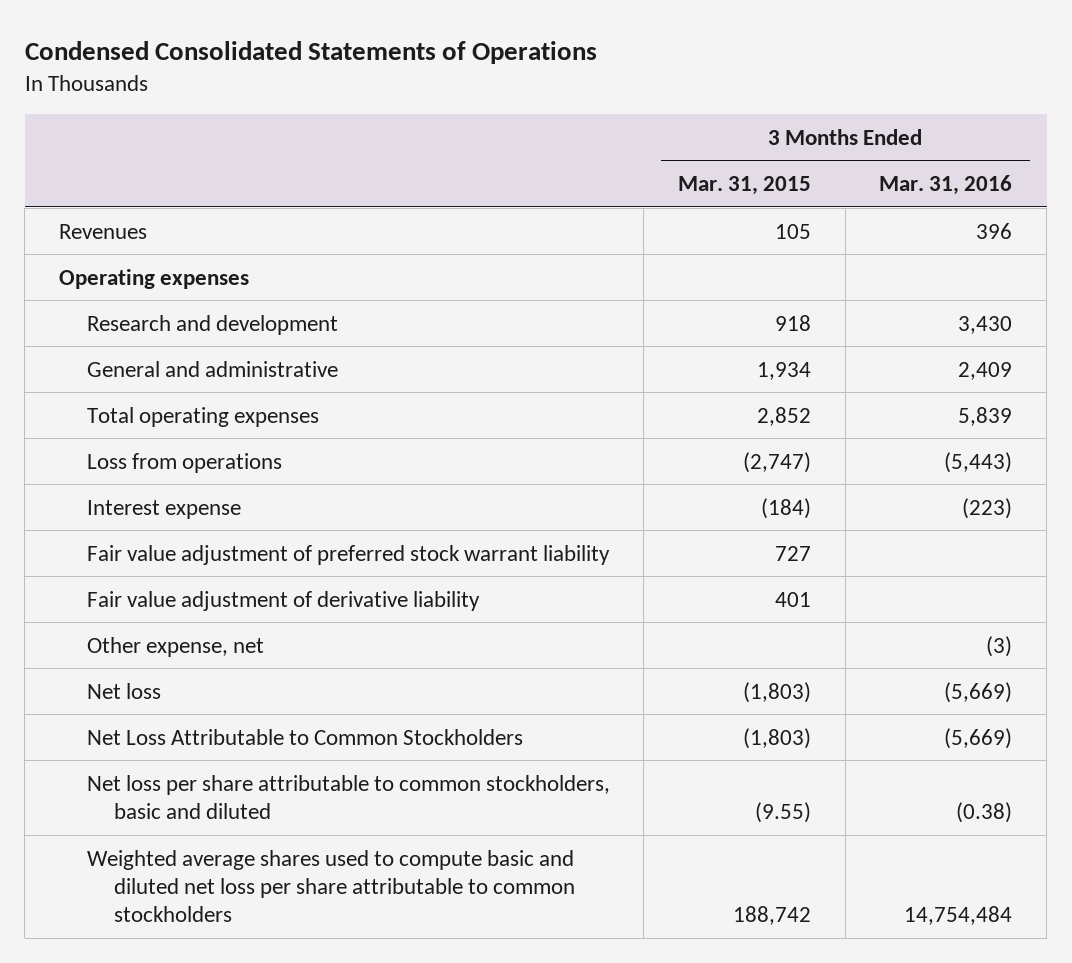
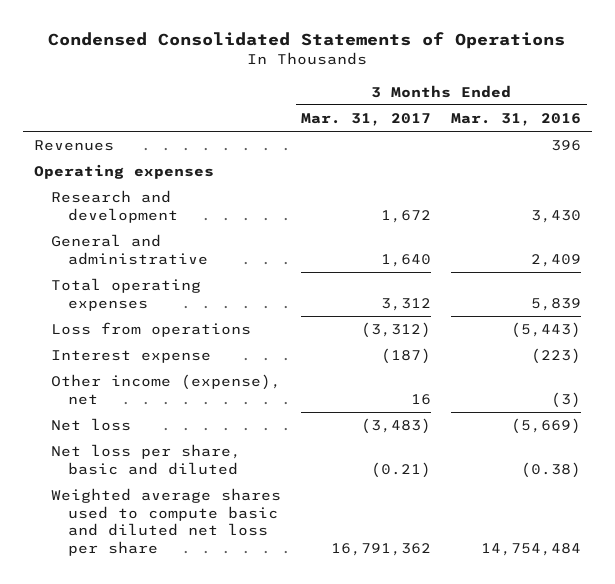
[677,175,811,195] Mar. 31, 2015 -> none
none -> [301,113,432,127] Mar. 31, 2017
[86,544,610,565] Fair value adjustment of preferred stock warrant liability -> none
[86,590,480,611] Fair value adjustment of derivative liability -> none
[86,636,264,657] Other expense, net -> [50,374,281,405] Other income (expense), net
[86,728,523,745] Net Loss Attributable to Common Stockholders -> none
[86,774,610,819] Net loss per share attributable to common stockholders, basic and diluted -> [50,444,241,475] Net loss per share, basic and diluted
[86,849,575,923] Weighted average shares used to compute basic and diluted net loss per share attributable to common stockholders -> [50,488,281,556] Weighted average shares used to compute basic and diluted net loss per share

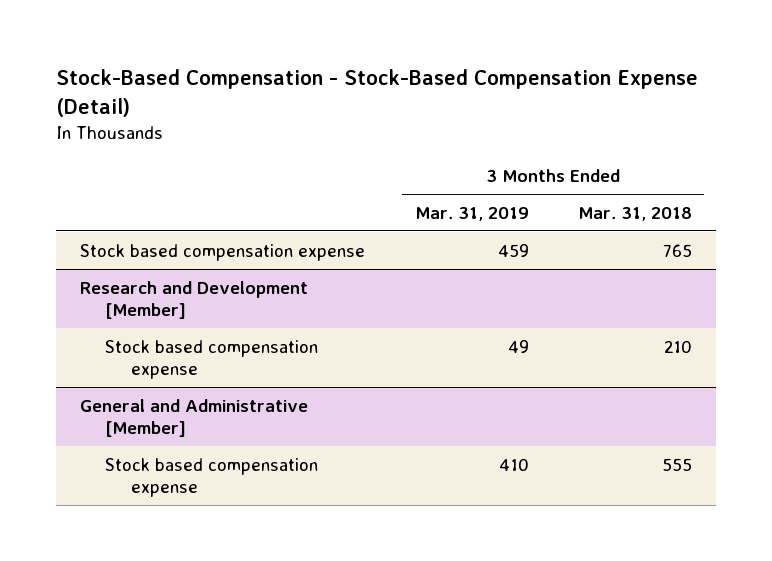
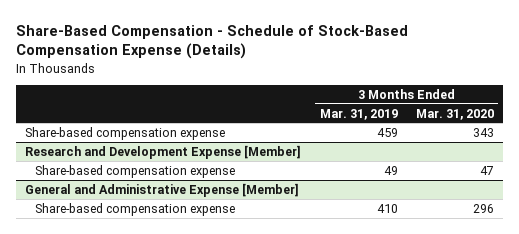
[55,68,698,117] Stock-Based Compensation - Stock-Based Compensation Expense (Detail) -> [16,24,409,60] Share-Based Compensation - Schedule of Stock-Based Compensation Expense (Details)
[577,206,692,221] Mar. 31, 2018 -> none
none -> [415,108,494,120] Mar. 31, 2020
[80,243,366,261] Stock based compensation expense -> [25,126,226,140] Share-based compensation expense
[80,280,309,320] Research and Development [Member] -> [25,144,302,159] Research and Development Expense [Member]
[105,339,319,380] Stock based compensation expense -> [34,164,235,178] Share-based compensation expense
[80,398,309,438] General and Administrative [Member] -> [25,182,300,197] General and Administrative Expense [Member]
[105,457,319,498] Stock based compensation expense -> [34,202,235,216] Share-based compensation expense

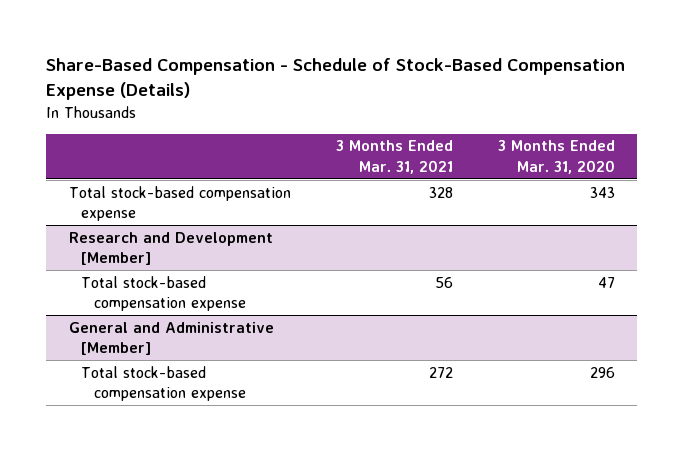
[319,108,398,120] Mar. 31, 2019 -> none
none -> [335,140,453,175] 3 Months Ended Mar. 31, 2021
[25,126,226,140] Share-based compensation expense -> [68,185,291,222] Total stock-based compensation expense
[25,144,302,159] Research and Development Expense [Member] -> [68,231,273,266] Research and Development [Member]
[34,164,235,178] Share-based compensation expense -> [81,275,247,312] Total stock-based compensation expense
[25,182,300,197] General and Administrative Expense [Member] -> [68,321,274,356] General and Administrative [Member]
[34,202,235,216] Share-based compensation expense -> [81,365,247,402] Total stock-based compensation expense

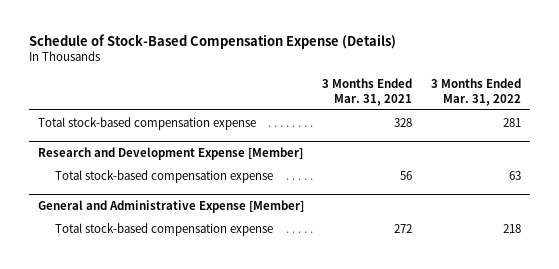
[46,57,626,100] Share-Based Compensation - Schedule of Stock-Based Compensation Expense (Details) -> [28,34,396,50] Schedule of Stock-Based Compensation Expense (Details)
[497,140,615,175] 3 Months Ended Mar. 31, 2020 -> none
none -> [430,78,521,106] 3 Months Ended Mar. 31, 2022
[68,231,273,266] Research and Development [Member] -> [37,146,303,160] Research and Development Expense [Member]
[68,321,274,356] General and Administrative [Member] -> [37,199,304,213] General and Administrative Expense [Member]

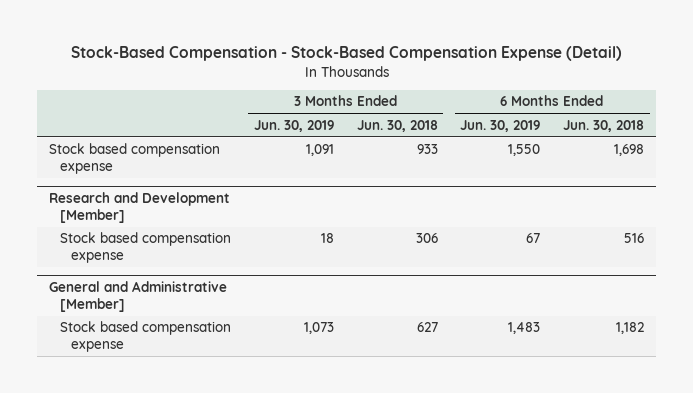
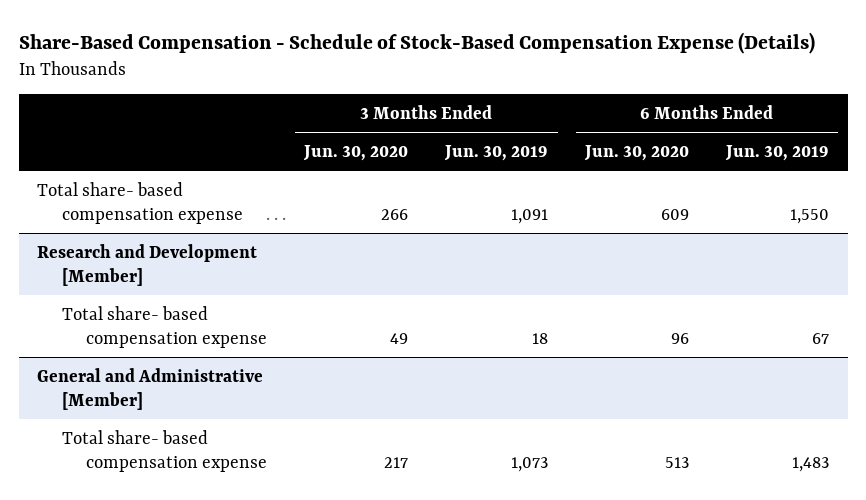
[70,46,622,62] Stock-Based Compensation - Stock-Based Compensation Expense (Detail) -> [18,31,815,54] Share-Based Compensation - Schedule of Stock-Based Compensation Expense (Details)
[356,119,438,132] Jun. 30, 2018 -> none
[563,119,645,132] Jun. 30, 2018 -> none
none -> [303,144,409,161] Jun. 30, 2020
none -> [584,144,690,161] Jun. 30, 2020
[48,143,220,175] Stock based compensation expense -> [37,181,243,224] Total share- based compensation expense
[59,232,231,264] Stock based compensation expense -> [61,305,268,348] Total share- based compensation expense
[59,321,231,353] Stock based compensation expense -> [61,429,268,472] Total share- based compensation expense

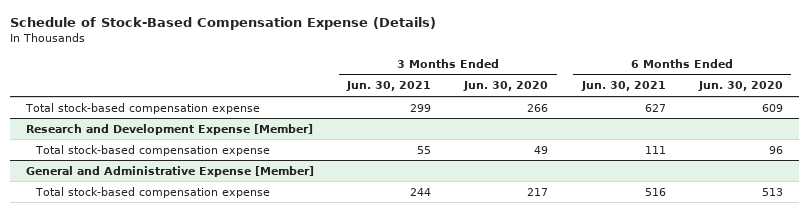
[18,31,815,54] Share-Based Compensation - Schedule of Stock-Based Compensation Expense (Details) -> [9,16,436,30] Schedule of Stock-Based Compensation Expense (Details)
[444,144,549,161] Jun. 30, 2019 -> none
[725,144,830,161] Jun. 30, 2019 -> none
none -> [346,81,432,92] Jun. 30, 2021
none -> [580,81,666,92] Jun. 30, 2021
[37,181,243,224] Total share- based compensation expense -> [25,102,261,114] Total stock-based compensation expense
[37,243,258,286] Research and Development [Member] -> [26,123,314,135] Research and Development Expense [Member]
[61,305,268,348] Total share- based compensation expense -> [34,144,270,156] Total stock-based compensation expense
[37,367,264,410] General and Administrative [Member] -> [26,165,315,177] General and Administrative Expense [Member]
[61,429,268,472] Total share- based compensation expense -> [34,186,270,198] Total stock-based compensation expense

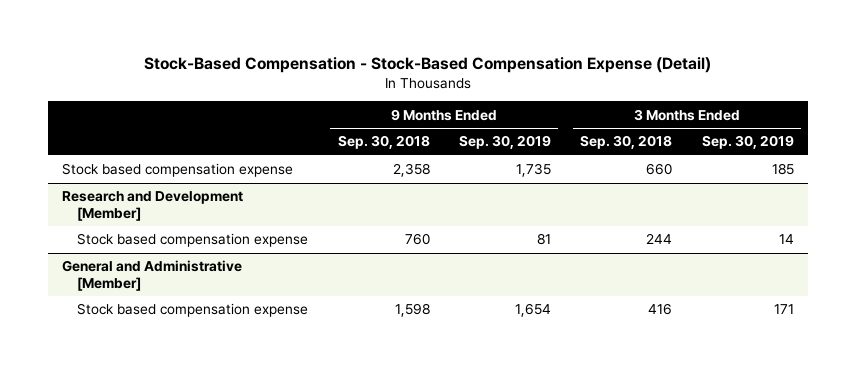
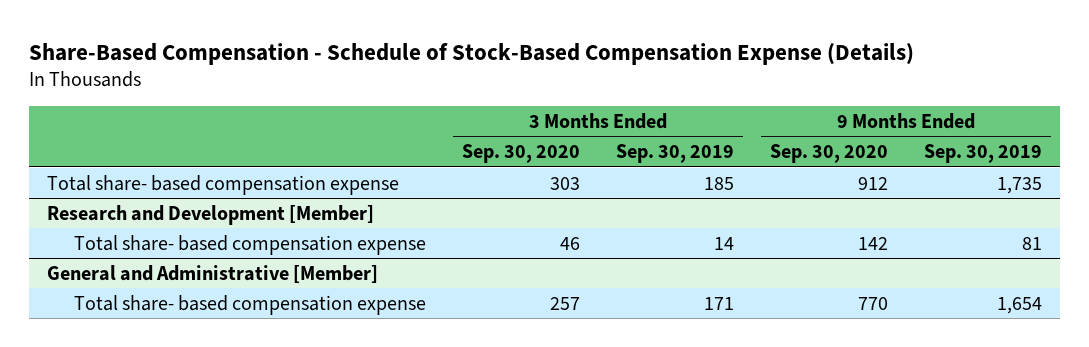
[144,57,712,74] Stock-Based Compensation - Stock-Based Compensation Expense (Detail) -> [28,42,914,65] Share-Based Compensation - Schedule of Stock-Based Compensation Expense (Details)
[337,135,430,150] Sep. 30, 2018 -> none
[580,135,673,150] Sep. 30, 2018 -> none
none -> [461,144,580,164] Sep. 30, 2020
none -> [770,144,889,164] Sep. 30, 2020
[62,163,294,178] Stock based compensation expense -> [46,174,399,195] Total share- based compensation expense
[77,233,309,248] Stock based compensation expense -> [73,234,426,255] Total share- based compensation expense
[77,303,309,318] Stock based compensation expense -> [73,294,426,315] Total share- based compensation expense

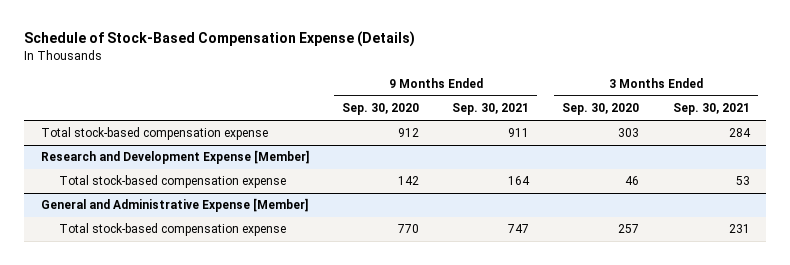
[28,42,914,65] Share-Based Compensation - Schedule of Stock-Based Compensation Expense (Details) -> [24,31,416,48] Schedule of Stock-Based Compensation Expense (Details)
[615,144,734,164] Sep. 30, 2019 -> none
[924,144,1043,164] Sep. 30, 2019 -> none
none -> [452,103,530,116] Sep. 30, 2021
none -> [672,103,750,116] Sep. 30, 2021
[46,174,399,195] Total share- based compensation expense -> [40,127,268,141] Total stock-based compensation expense
[46,204,374,225] Research and Development [Member] -> [40,150,309,165] Research and Development Expense [Member]
[73,234,426,255] Total share- based compensation expense -> [58,175,286,189] Total stock-based compensation expense
[46,264,378,283] General and Administrative [Member] -> [40,198,308,213] General and Administrative Expense [Member]
[73,294,426,315] Total share- based compensation expense -> [58,223,286,237] Total stock-based compensation expense

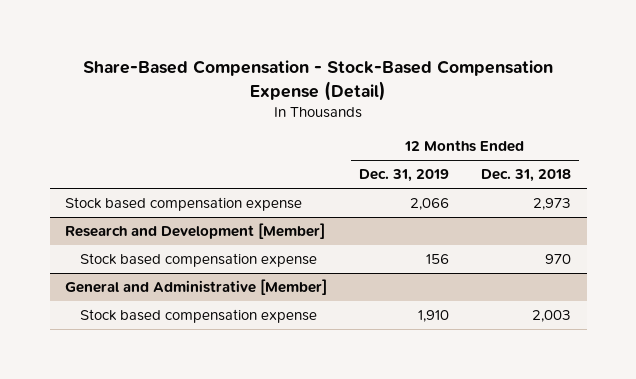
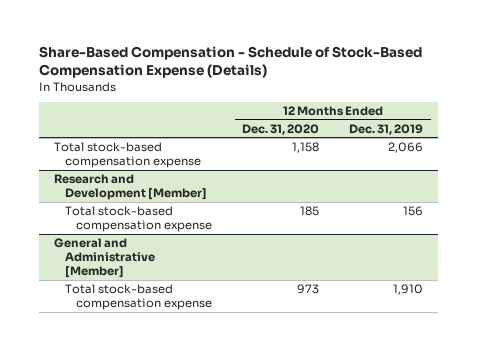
[83,60,554,101] Share-Based Compensation - Stock-Based Compensation Expense (Detail) -> [38,45,422,78] Share-Based Compensation - Schedule of Stock-Based Compensation Expense (Details)
[481,169,572,183] Dec. 31, 2018 -> none
none -> [242,123,320,135] Dec. 31, 2020
[65,197,303,212] Stock based compensation expense -> [53,142,201,169] Total stock-based compensation expense
[80,253,318,268] Stock based compensation expense -> [64,206,213,233] Total stock-based compensation expense
[80,309,318,324] Stock based compensation expense -> [64,284,213,311] Total stock-based compensation expense

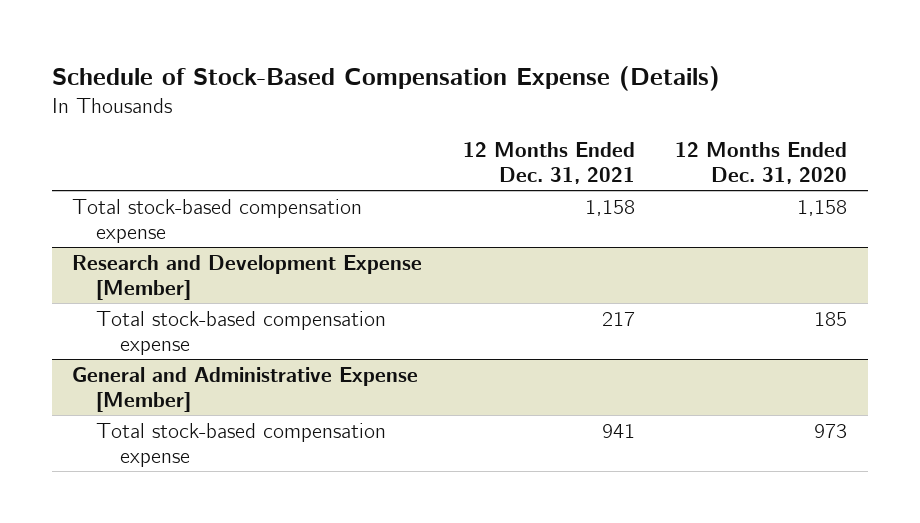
[38,45,422,78] Share-Based Compensation - Schedule of Stock-Based Compensation Expense (Details) -> [51,65,720,91] Schedule of Stock-Based Compensation Expense (Details)
[349,123,424,135] Dec. 31, 2019 -> none
none -> [462,142,635,185] 12 Months Ended Dec. 31, 2021
[53,174,207,201] Research and Development [Member] -> [72,254,423,300] Research and Development Expense [Member]
[53,238,155,279] General and Administrative [Member] -> [72,366,419,412] General and Administrative Expense [Member]

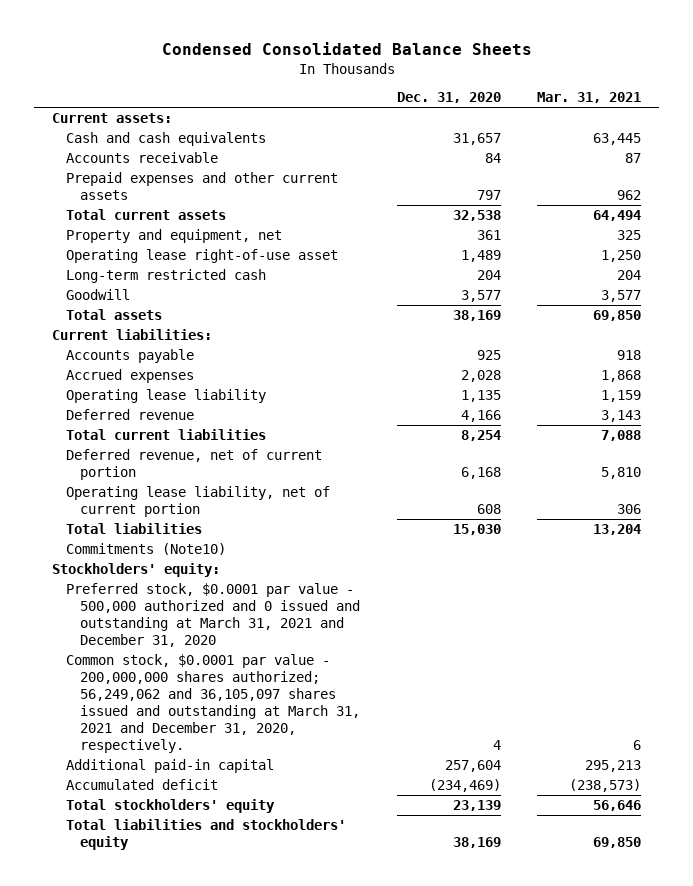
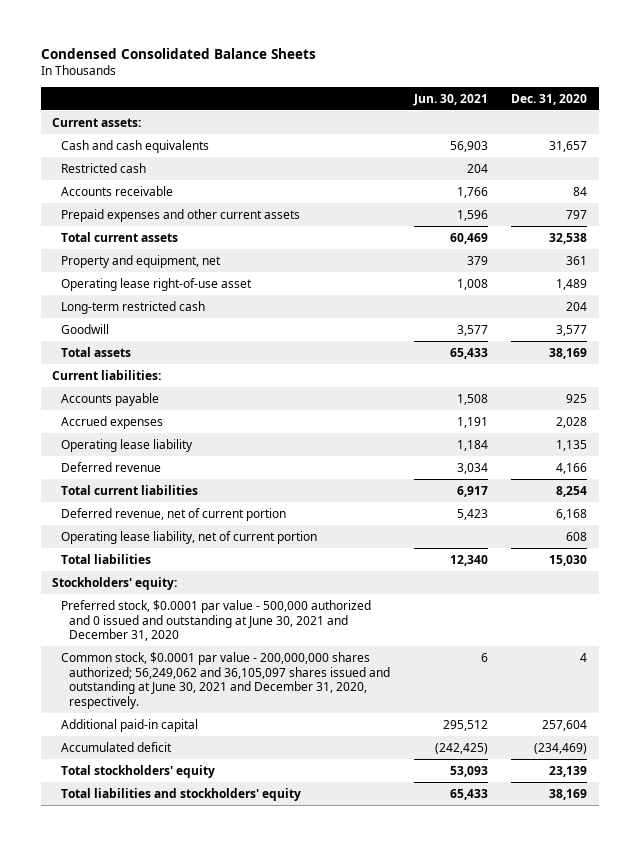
[537,92,642,104] Mar. 31, 2021 -> none
none -> [412,93,488,106] Jun. 30, 2021
none -> [60,162,146,173] Restricted cash
[66,543,227,556] Commitments (Note10) -> none
[66,583,361,648] Preferred stock, $0.0001 par value - 500,000 authorized and 0 issued and outstanding at March 31, 2021 and December 31, 2020 -> [60,599,371,642] Preferred stock, $0.0001 par value - 500,000 authorized and 0 issued and outstanding at June 30, 2021 and December 31, 2020
[66,654,361,754] Common stock, $0.0001 par value - 200,000,000 shares authorized; 56,249,062 and 36,105,097 shares issued and outstanding at March 31, 2021 and December 31, 2020, respectively. -> [60,651,391,710] Common stock, $0.0001 par value - 200,000,000 shares authorized; 56,249,062 and 36,105,097 shares issued and outstanding at June 30, 2021 and December 31, 2020, respectively.

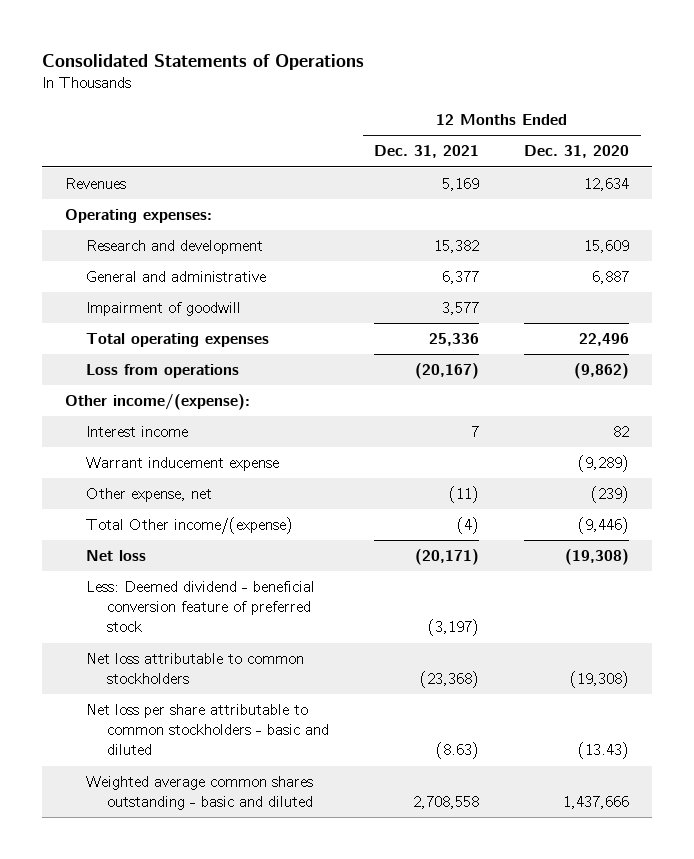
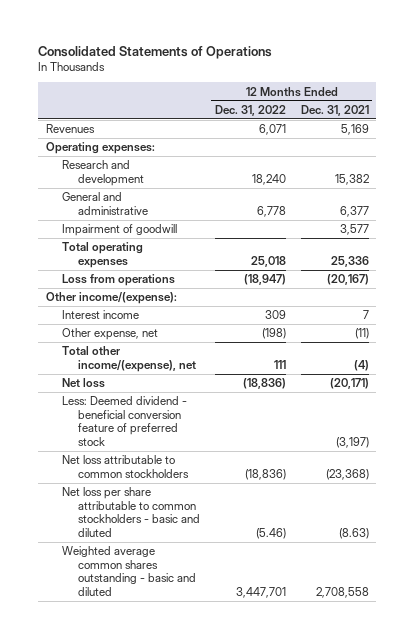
[524,145,630,159] Dec. 31, 2020 -> none
none -> [214,104,286,116] Dec. 31, 2022
[85,457,279,472] Warrant inducement expense -> none
[85,517,293,535] Total Other income/(expense) -> [61,346,196,372] Total other income/(expense), net

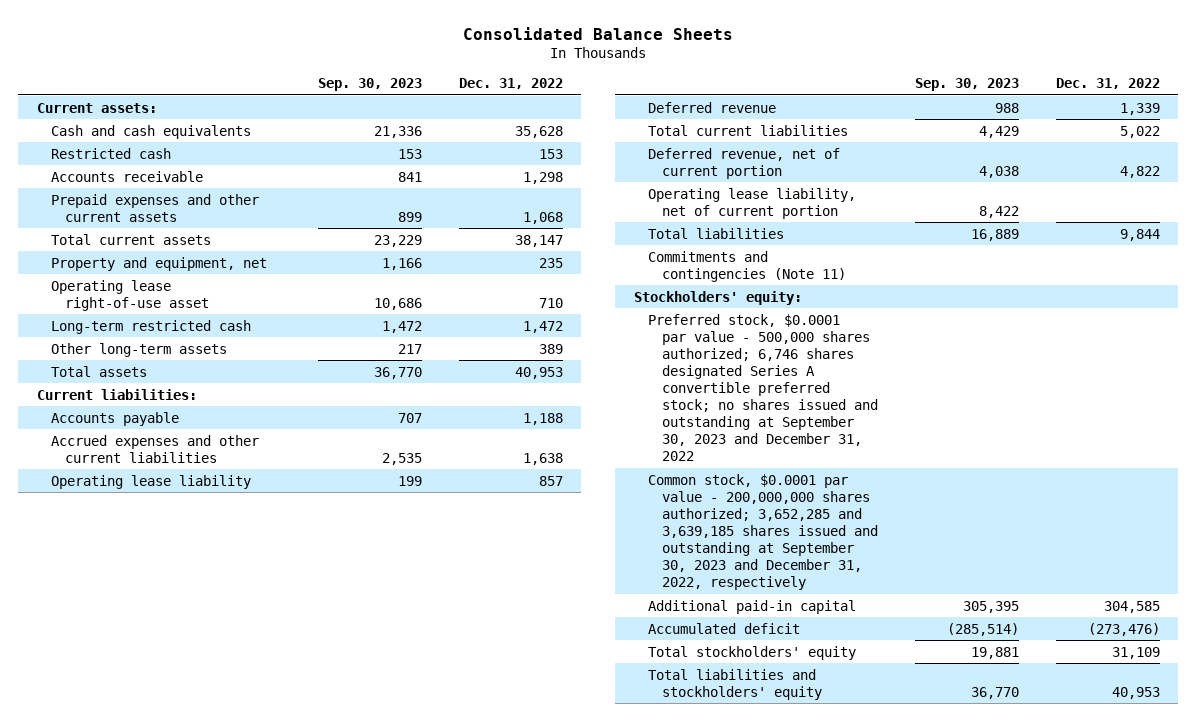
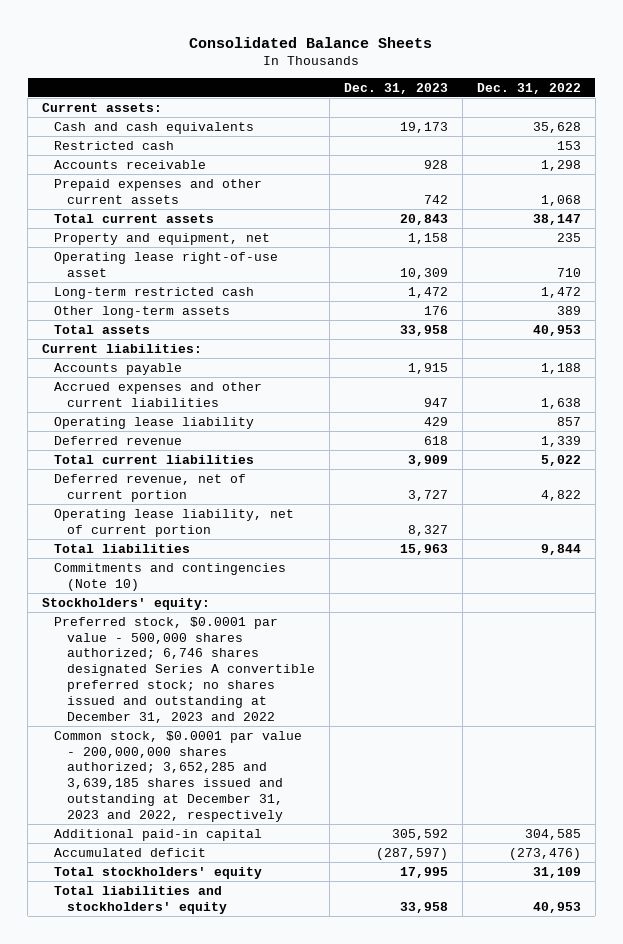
[318,78,423,92] Sep. 30, 2023 -> none
none -> [343,82,448,94] Dec. 31, 2023
[647,250,847,282] Commitments and contingencies (Note 11) -> [54,562,287,591] Commitments and contingencies (Note 10)
[647,313,879,462] Preferred stock, $0.0001 par value - 500,000 shares authorized; 6,746 shares designated Series A convertible preferred stock; no shares issued and outstanding at September 30, 2023 and December 31, 2022 -> [54,616,315,723] Preferred stock, $0.0001 par value - 500,000 shares authorized; 6,746 shares designated Series A convertible preferred stock; no shares issued and outstanding at December 31, 2023 and 2022
[647,473,879,591] Common stock, $0.0001 par value - 200,000,000 shares authorized; 3,652,285 and 3,639,185 shares issued and outstanding at September 30, 2023 and December 31, 2022, respectively -> [54,730,303,822] Common stock, $0.0001 par value - 200,000,000 shares authorized; 3,652,285 and 3,639,185 shares issued and outstanding at December 31, 2023 and 2022, respectively

